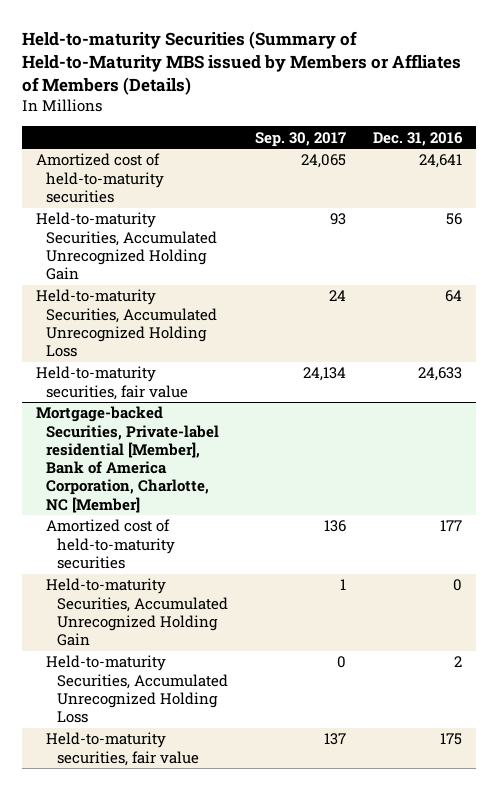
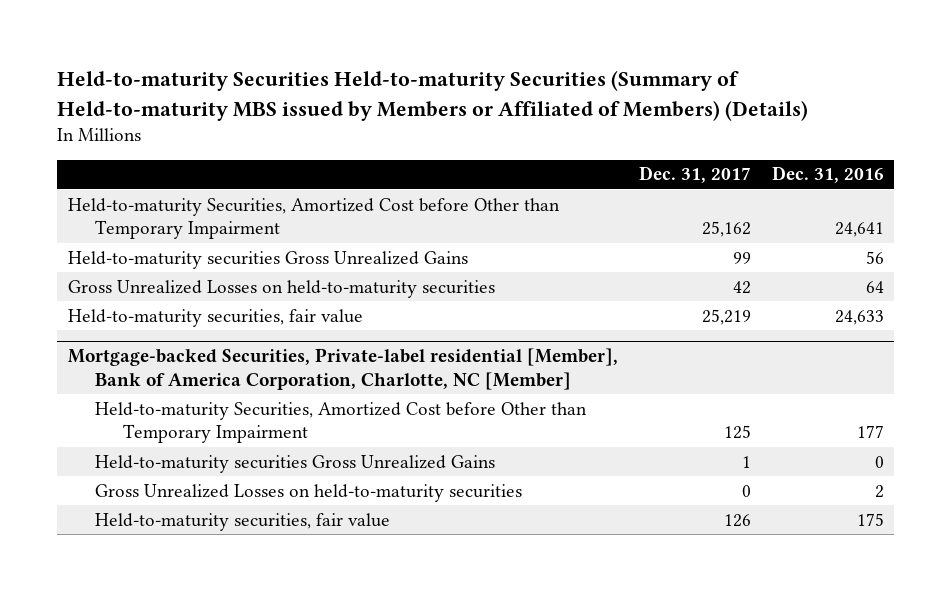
[22,31,462,96] Held-to-maturity Securities (Summary of Held-to-Maturity MBS issued by Members or Affliates of Members (Details) -> [57,70,809,121] Held-to-maturity Securities Held-to-maturity Securities (Summary of Held-to-maturity MBS issued by Members or Affiliated of Members) (Details)
[255,131,347,147] Sep. 30, 2017 -> none
none -> [638,166,751,184] Dec. 31, 2017
[35,153,165,203] Amortized cost of held-to-maturity securities -> [67,197,560,240] Held-to-maturity Securities, Amortized Cost before Other than Temporary Impairment
[35,212,218,281] Held-to-maturity Securities, Accumulated Unrecognized Holding Gain -> [67,250,468,269] Held-to-maturity securities Gross Unrealized Gains
[35,289,218,358] Held-to-maturity Securities, Accumulated Unrecognized Holding Loss -> [67,279,495,298] Gross Unrealized Losses on held-to-maturity securities
[46,519,176,569] Amortized cost of held-to-maturity securities -> [95,401,588,444] Held-to-maturity Securities, Amortized Cost before Other than Temporary Impairment
[46,578,229,647] Held-to-maturity Securities, Accumulated Unrecognized Holding Gain -> [95,454,496,473] Held-to-maturity securities Gross Unrealized Gains
[46,655,229,724] Held-to-maturity Securities, Accumulated Unrecognized Holding Loss -> [95,483,523,502] Gross Unrealized Losses on held-to-maturity securities

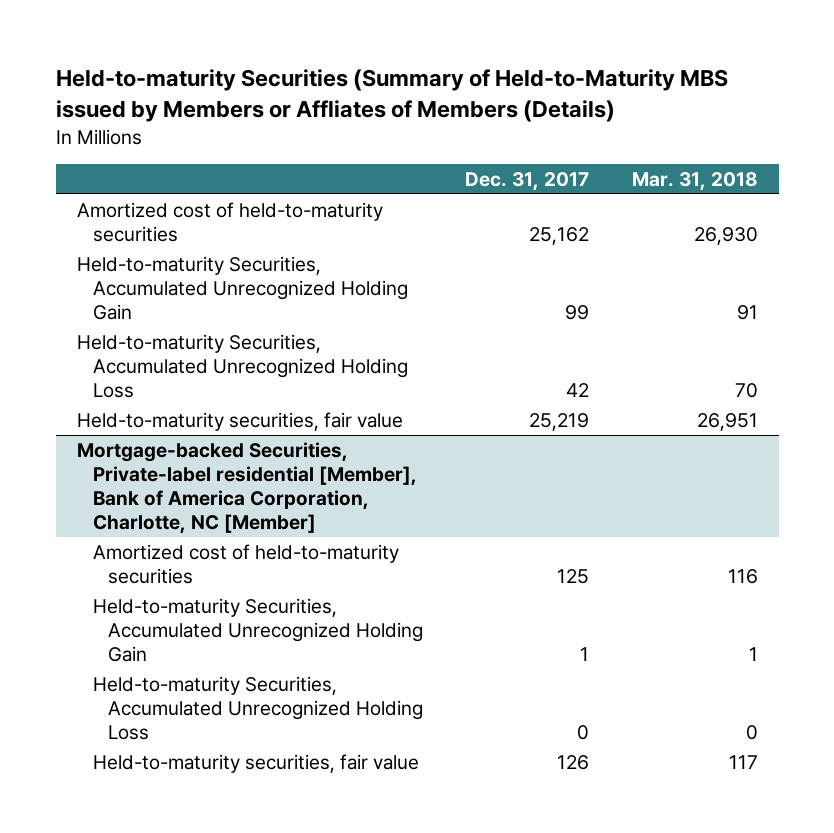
[57,70,809,121] Held-to-maturity Securities Held-to-maturity Securities (Summary of Held-to-maturity MBS issued by Members or Affiliated of Members) (Details) -> [55,69,728,123] Held-to-maturity Securities (Summary of Held-to-Maturity MBS issued by Members or Affliates of Members (Details)
[771,166,884,184] Dec. 31, 2016 -> none
none -> [631,171,758,191] Mar. 31, 2018
[67,197,560,240] Held-to-maturity Securities, Amortized Cost before Other than Temporary Impairment -> [76,202,383,242] Amortized cost of held-to-maturity securities
[67,250,468,269] Held-to-maturity securities Gross Unrealized Gains -> [76,256,408,320] Held-to-maturity Securities, Accumulated Unrecognized Holding Gain
[67,279,495,298] Gross Unrealized Losses on held-to-maturity securities -> [76,334,408,398] Held-to-maturity Securities, Accumulated Unrecognized Holding Loss
[95,401,588,444] Held-to-maturity Securities, Amortized Cost before Other than Temporary Impairment -> [92,544,399,584] Amortized cost of held-to-maturity securities
[95,454,496,473] Held-to-maturity securities Gross Unrealized Gains -> [92,598,424,662] Held-to-maturity Securities, Accumulated Unrecognized Holding Gain
[95,483,523,502] Gross Unrealized Losses on held-to-maturity securities -> [92,676,424,740] Held-to-maturity Securities, Accumulated Unrecognized Holding Loss

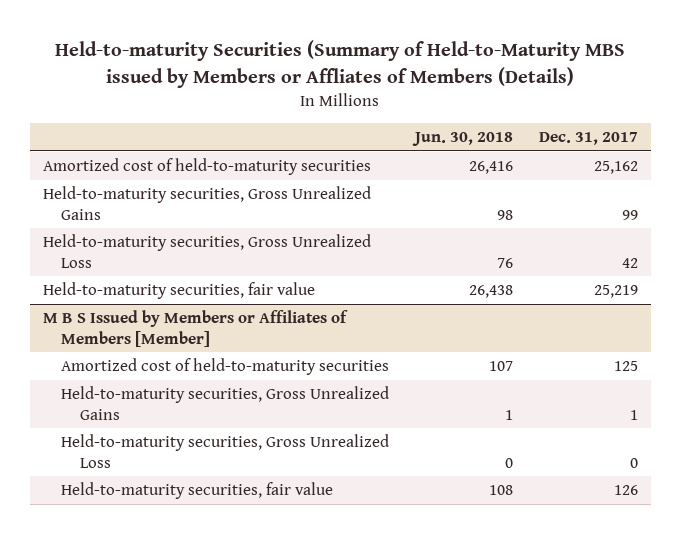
[631,171,758,191] Mar. 31, 2018 -> none
none -> [412,132,514,147] Jun. 30, 2018
[76,256,408,320] Held-to-maturity Securities, Accumulated Unrecognized Holding Gain -> [42,186,371,220] Held-to-maturity securities, Gross Unrealized Gains
[76,334,408,398] Held-to-maturity Securities, Accumulated Unrecognized Holding Loss -> [42,234,371,268] Held-to-maturity securities, Gross Unrealized Loss
[76,442,417,534] Mortgage-backed Securities, Private-label residential [Member], Bank of America Corporation, Charlotte, NC [Member] -> none
none -> [42,310,348,347] M B S Issued by Members or Affiliates of Members [Member]
[92,598,424,662] Held-to-maturity Securities, Accumulated Unrecognized Holding Gain -> [61,386,390,420] Held-to-maturity securities, Gross Unrealized Gains
[92,676,424,740] Held-to-maturity Securities, Accumulated Unrecognized Holding Loss -> [61,434,390,468] Held-to-maturity securities, Gross Unrealized Loss

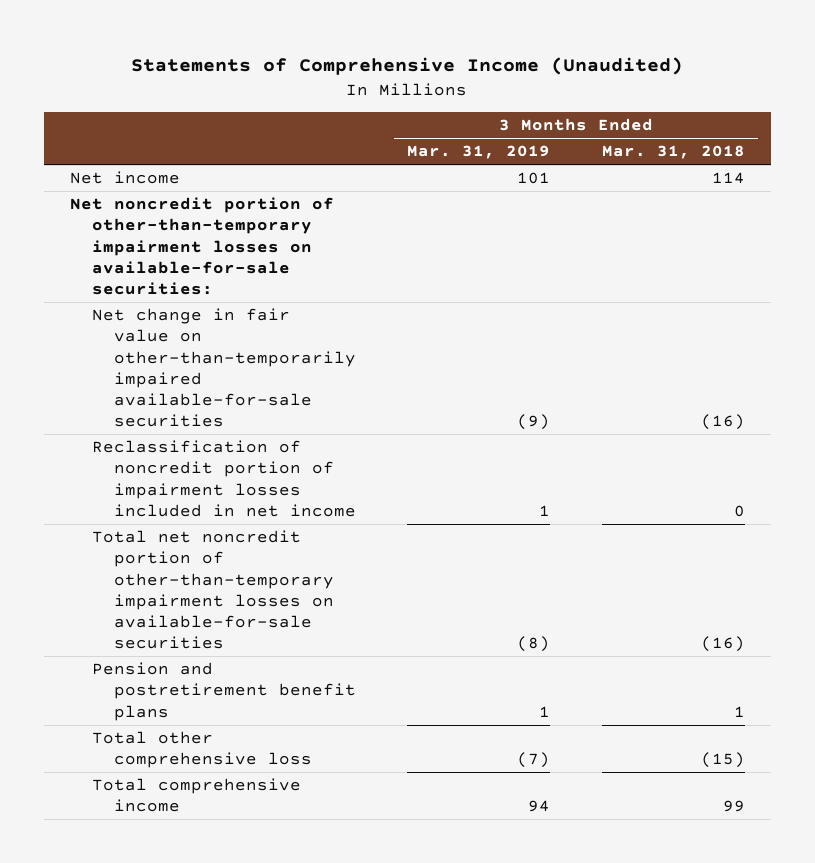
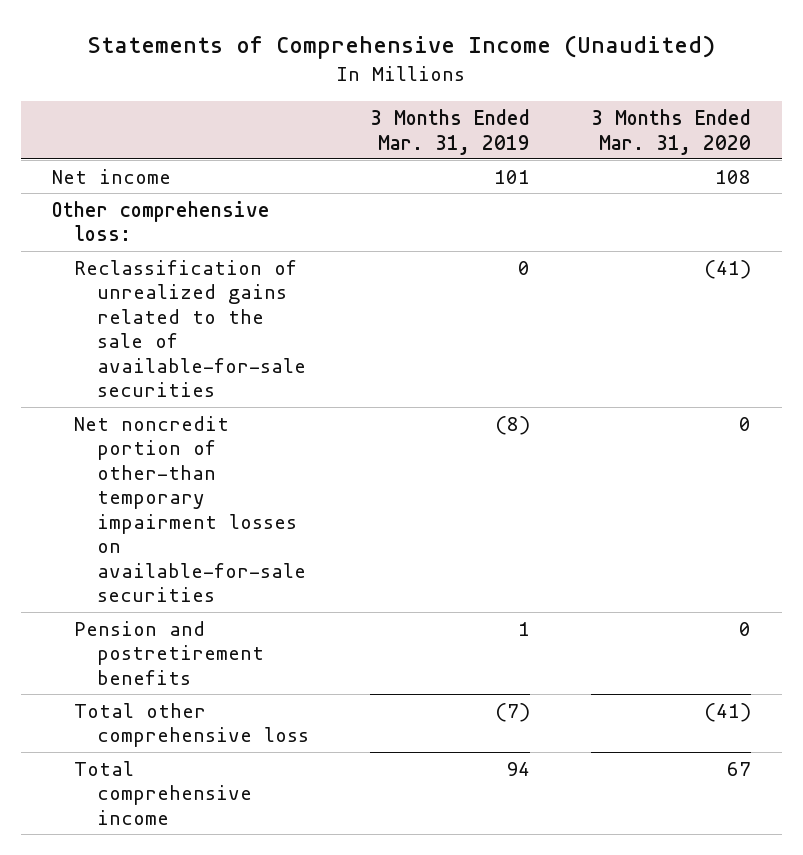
[601,145,745,160] Mar. 31, 2018 -> none
none -> [591,109,752,155] 3 Months Ended Mar. 31, 2020
[69,197,334,296] Net noncredit portion of other-than-temporary impairment losses on available-for-sale securities: -> none
[91,308,356,428] Net change in fair value on other-than-temporarily impaired available-for-sale securities -> none
[91,440,356,517] Reclassification of noncredit portion of impairment losses included in net income -> none
none -> [51,200,270,242] Other comprehensive loss:
none -> [74,259,306,398] Reclassification of unrealized gains related to the sale of available-for-sale securities
[91,530,334,650] Total net noncredit portion of other-than-temporary impairment losses on available-for-sale securities -> [74,415,306,603] Net noncredit portion of other-than temporary impairment losses on available-for-sale securities
[91,662,356,721] Pension and postretirement benefit plans -> [74,620,264,685] Pension and postretirement benefits

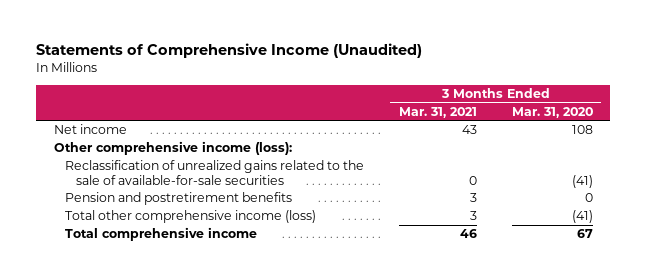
[369,109,530,155] 3 Months Ended Mar. 31, 2019 -> none
none -> [398,106,477,118] Mar. 31, 2021
[51,200,270,242] Other comprehensive loss: -> [53,141,292,156] Other comprehensive income (loss):
[74,415,306,603] Net noncredit portion of other-than temporary impairment losses on available-for-sale securities -> none
[74,702,309,748] Total other comprehensive loss -> [64,210,316,224] Total other comprehensive income (loss)

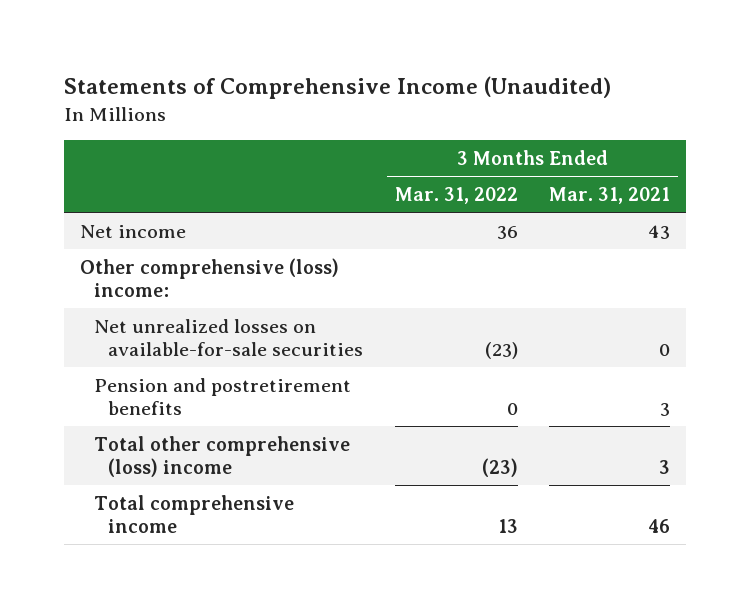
[511,106,593,118] Mar. 31, 2020 -> none
none -> [394,186,518,204] Mar. 31, 2022
[53,141,292,156] Other comprehensive income (loss): -> [80,257,340,297] Other comprehensive (loss) income:
[64,160,364,185] Reclassification of unrealized gains related to the sale of available-for-sale securities -> [94,318,363,356] Net unrealized losses on available-for-sale securities
[64,210,316,224] Total other comprehensive income (loss) -> [94,435,351,477] Total other comprehensive (loss) income

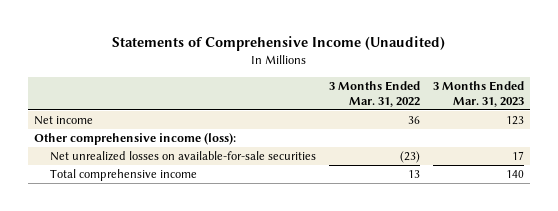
[549,186,671,204] Mar. 31, 2021 -> none
none -> [432,81,524,107] 3 Months Ended Mar. 31, 2023
[80,257,340,297] Other comprehensive (loss) income: -> [34,133,237,146] Other comprehensive income (loss):
[94,377,352,415] Pension and postretirement benefits -> none
[94,435,351,477] Total other comprehensive (loss) income -> none

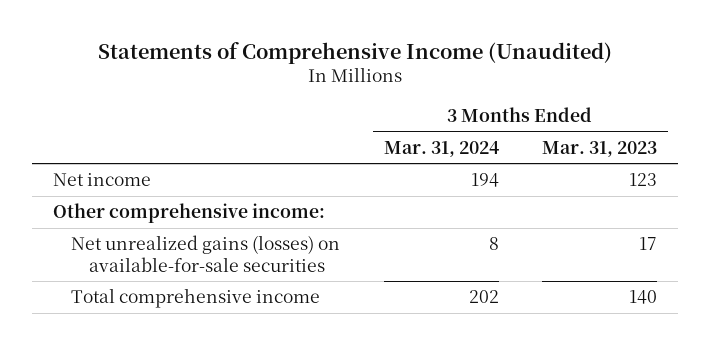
[328,81,420,107] 3 Months Ended Mar. 31, 2022 -> none
none -> [383,140,499,157] Mar. 31, 2024
[34,133,237,146] Other comprehensive income (loss): -> [53,203,326,224] Other comprehensive income:
[50,151,317,162] Net unrealized losses on available-for-sale securities -> [71,235,341,273] Net unrealized gains (losses) on available-for-sale securities

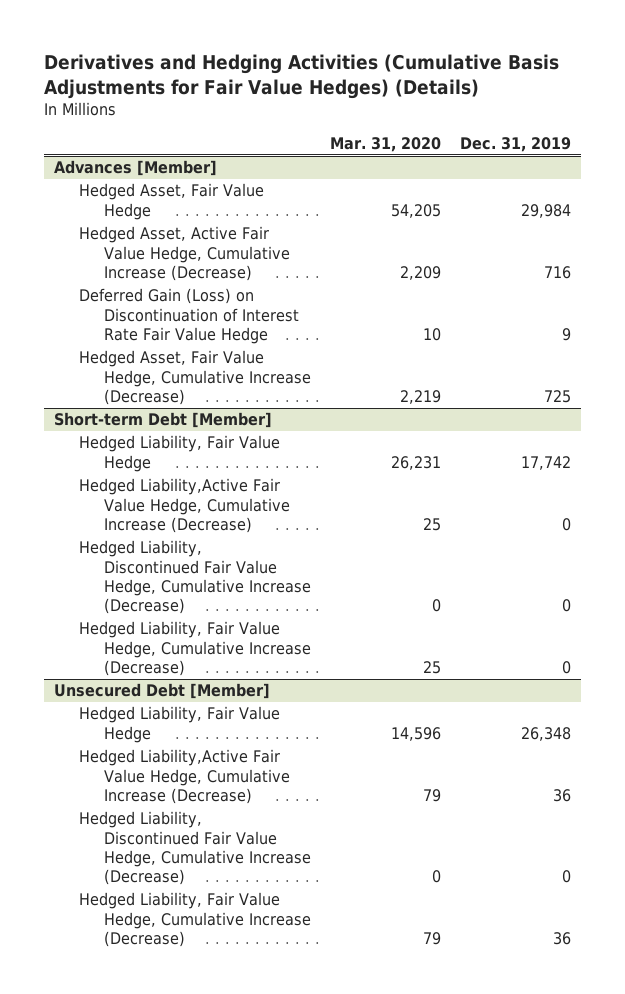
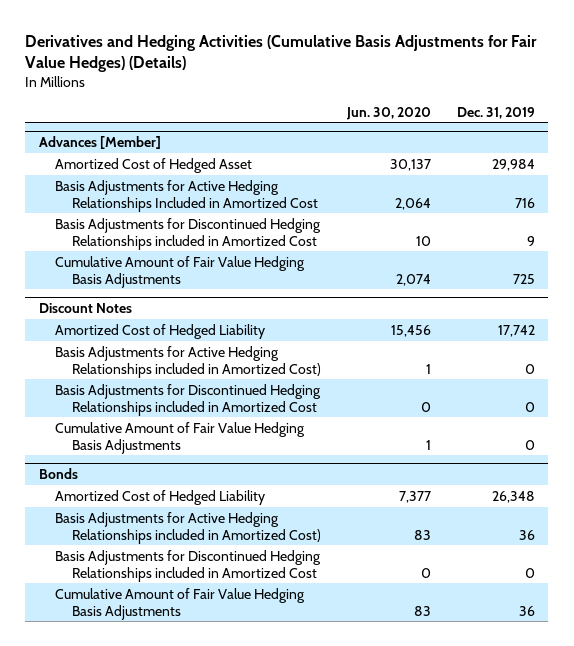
[329,136,441,152] Mar. 31, 2020 -> none
none -> [346,106,432,120] Jun. 30, 2020
[78,183,264,220] Hedged Asset, Fair Value Hedge -> [55,157,253,173] Amortized Cost of Hedged Asset
[78,226,290,281] Hedged Asset, Active Fair Value Hedge, Cumulative Increase (Decrease) -> [55,179,319,212] Basis Adjustments for Active Hedging Relationships Included in Amortized Cost
[78,288,299,344] Deferred Gain (Loss) on Discontinuation of Interest Rate Fair Value Hedge -> [55,217,322,250] Basis Adjustments for Discontinued Hedging Relationships included in Amortized Cost
[78,350,311,405] Hedged Asset, Fair Value Hedge, Cumulative Increase (Decrease) -> [55,255,306,288] Cumulative Amount of Fair Value Hedging Basis Adjustments
[54,412,273,429] Short-term Debt [Member] -> [38,303,132,314] Discount Notes
[78,435,280,472] Hedged Liability, Fair Value Hedge -> [55,323,266,339] Amortized Cost of Hedged Liability
[78,478,290,533] Hedged Liability,Active Fair Value Hedge, Cumulative Increase (Decrease) -> [55,345,322,378] Basis Adjustments for Active Hedging Relationships included in Amortized Cost)
[78,540,311,614] Hedged Liability, Discontinued Fair Value Hedge, Cumulative Increase (Decrease) -> [55,383,322,416] Basis Adjustments for Discontinued Hedging Relationships included in Amortized Cost
[78,621,311,676] Hedged Liability, Fair Value Hedge, Cumulative Increase (Decrease) -> [55,421,306,454] Cumulative Amount of Fair Value Hedging Basis Adjustments
[54,683,271,700] Unsecured Debt [Member] -> [38,468,78,480] Bonds
[78,706,280,743] Hedged Liability, Fair Value Hedge -> [55,489,266,505] Amortized Cost of Hedged Liability
[78,749,290,804] Hedged Liability,Active Fair Value Hedge, Cumulative Increase (Decrease) -> [55,511,322,544] Basis Adjustments for Active Hedging Relationships included in Amortized Cost)
[78,811,311,885] Hedged Liability, Discontinued Fair Value Hedge, Cumulative Increase (Decrease) -> [55,549,322,582] Basis Adjustments for Discontinued Hedging Relationships included in Amortized Cost
[78,892,311,947] Hedged Liability, Fair Value Hedge, Cumulative Increase (Decrease) -> [55,587,306,620] Cumulative Amount of Fair Value Hedging Basis Adjustments

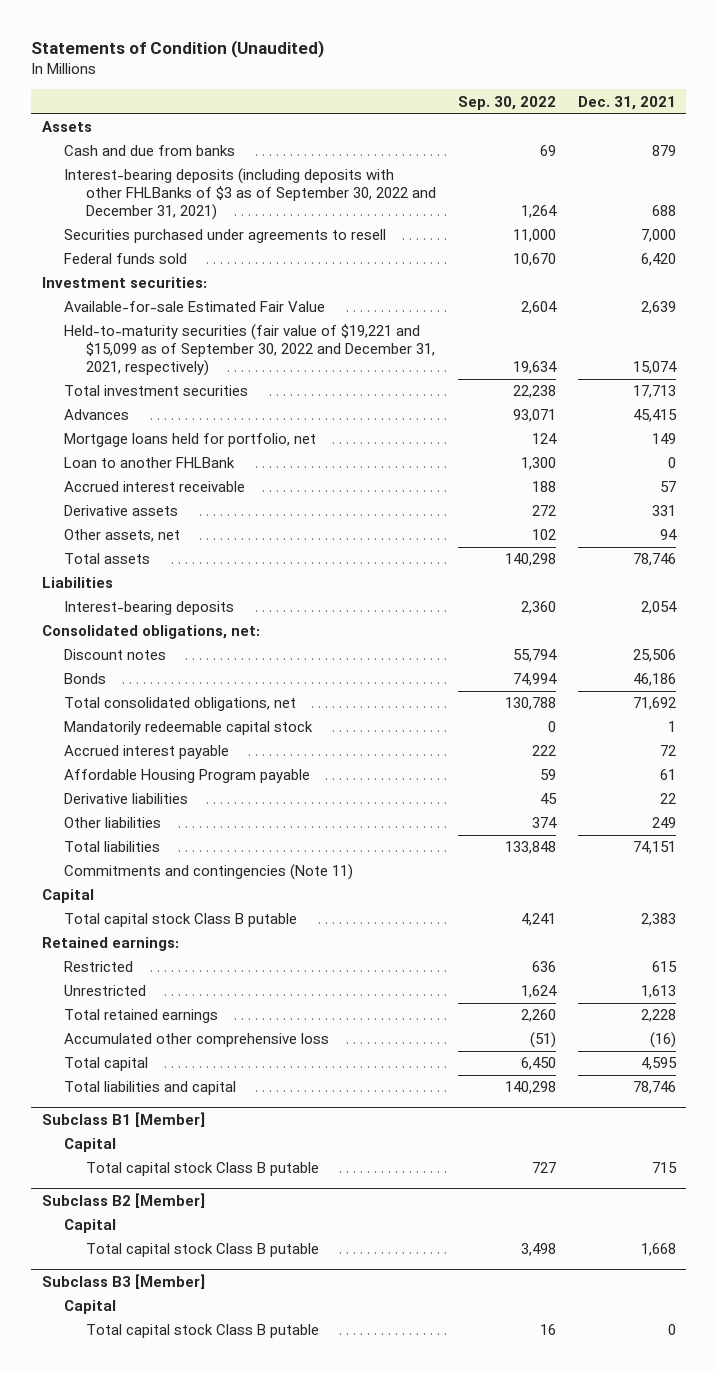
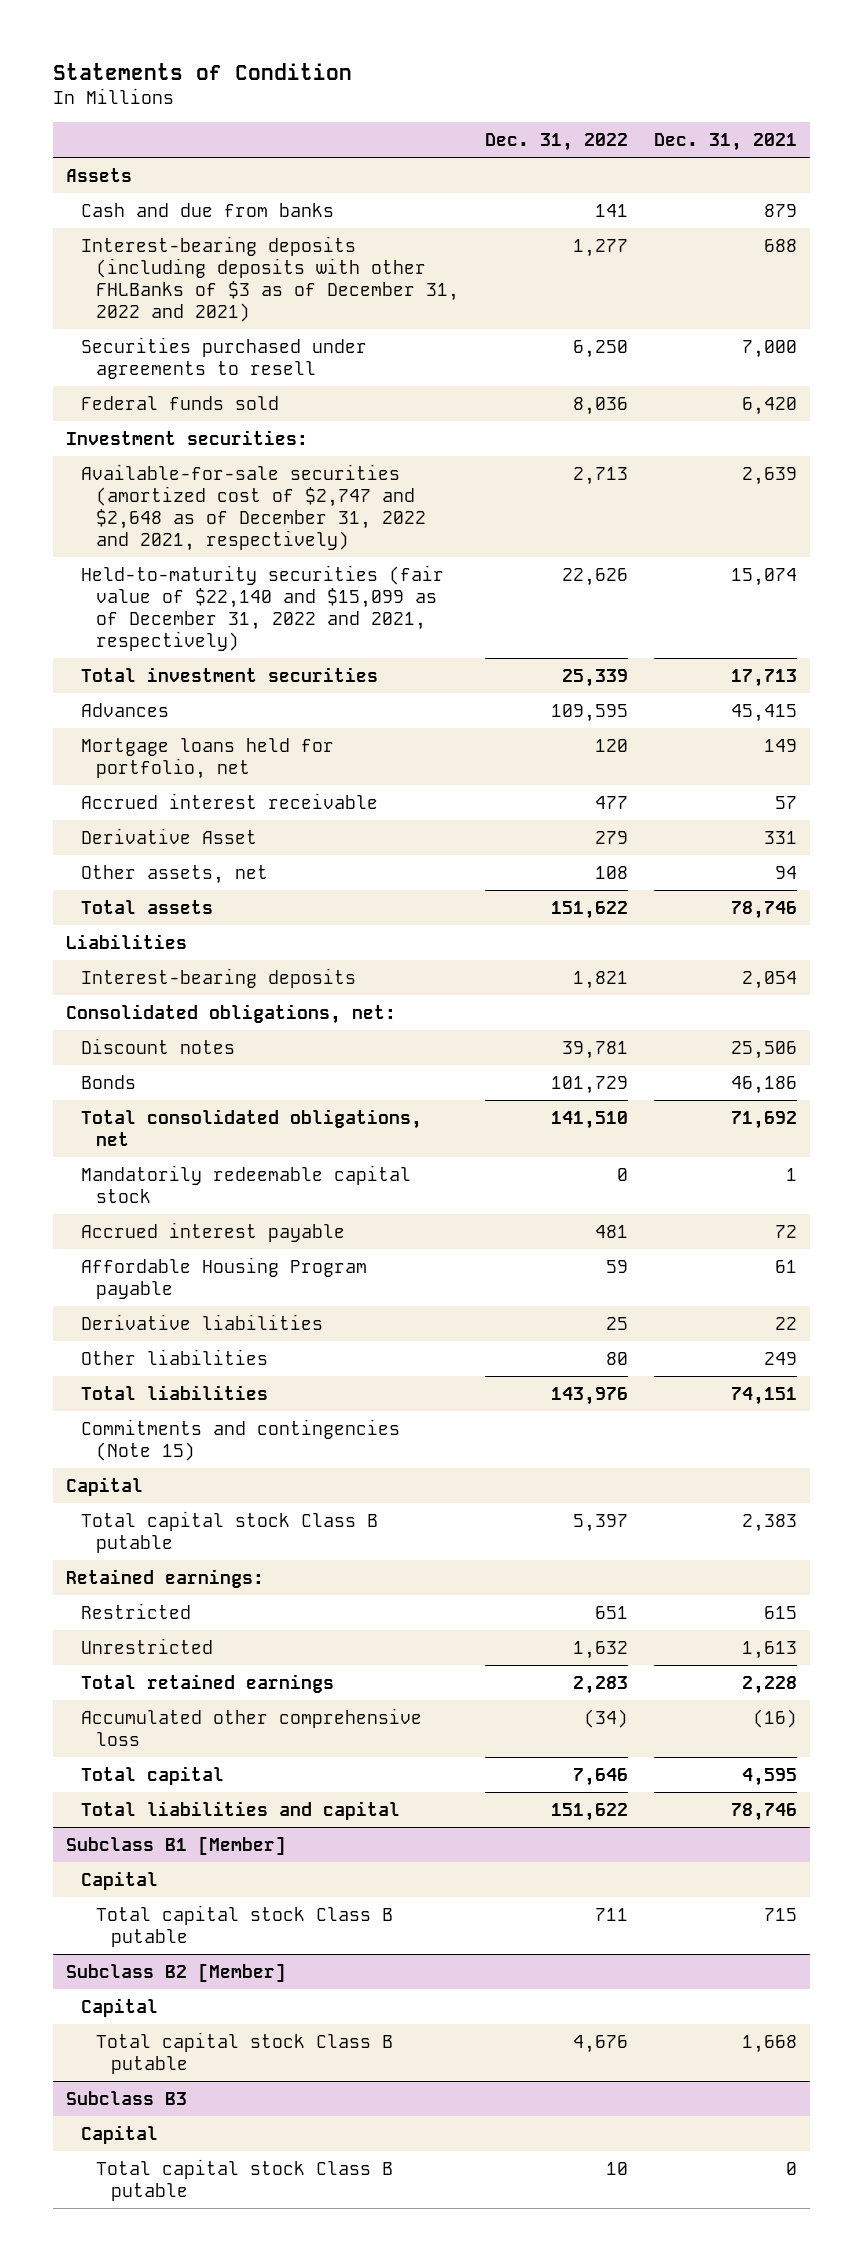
[31,40,325,59] Statements of Condition (Unaudited) -> [52,63,352,81] Statements of Condition
[457,95,556,110] Sep. 30, 2022 -> none
none -> [484,132,628,151] Dec. 31, 2022
[64,168,437,220] Interest-bearing deposits (including deposits with other FHLBanks of $3 as of September 30, 2022 and December 31, 2021) -> [80,235,459,322] Interest-bearing deposits (including deposits with other FHLBanks of $3 as of December 31, 2022 and 2021)
[64,301,326,313] Available-for-sale Estimated Fair Value -> [80,463,426,551] Available-for-sale securities (amortized cost of $2,747 and $2,648 as of December 31, 2022 and 2021, respectively)
[64,324,436,376] Held-to-maturity securities (fair value of $19,221 and $15,099 as of September 30, 2022 and December 31, 2021, respectively) -> [80,564,444,651] Held-to-maturity securities (fair value of $22,140 and $15,099 as of December 31, 2022 and 2021, respectively)
[64,457,236,469] Loan to another FHLBank -> none
[64,505,179,517] Derivative assets -> [80,827,257,844] Derivative Asset
[64,864,354,881] Commitments and contingencies (Note 11) -> [80,1418,400,1461] Commitments and contingencies (Note 15)
[41,1274,205,1290] Subclass B3 [Member] -> [65,2090,187,2105] Subclass B3

